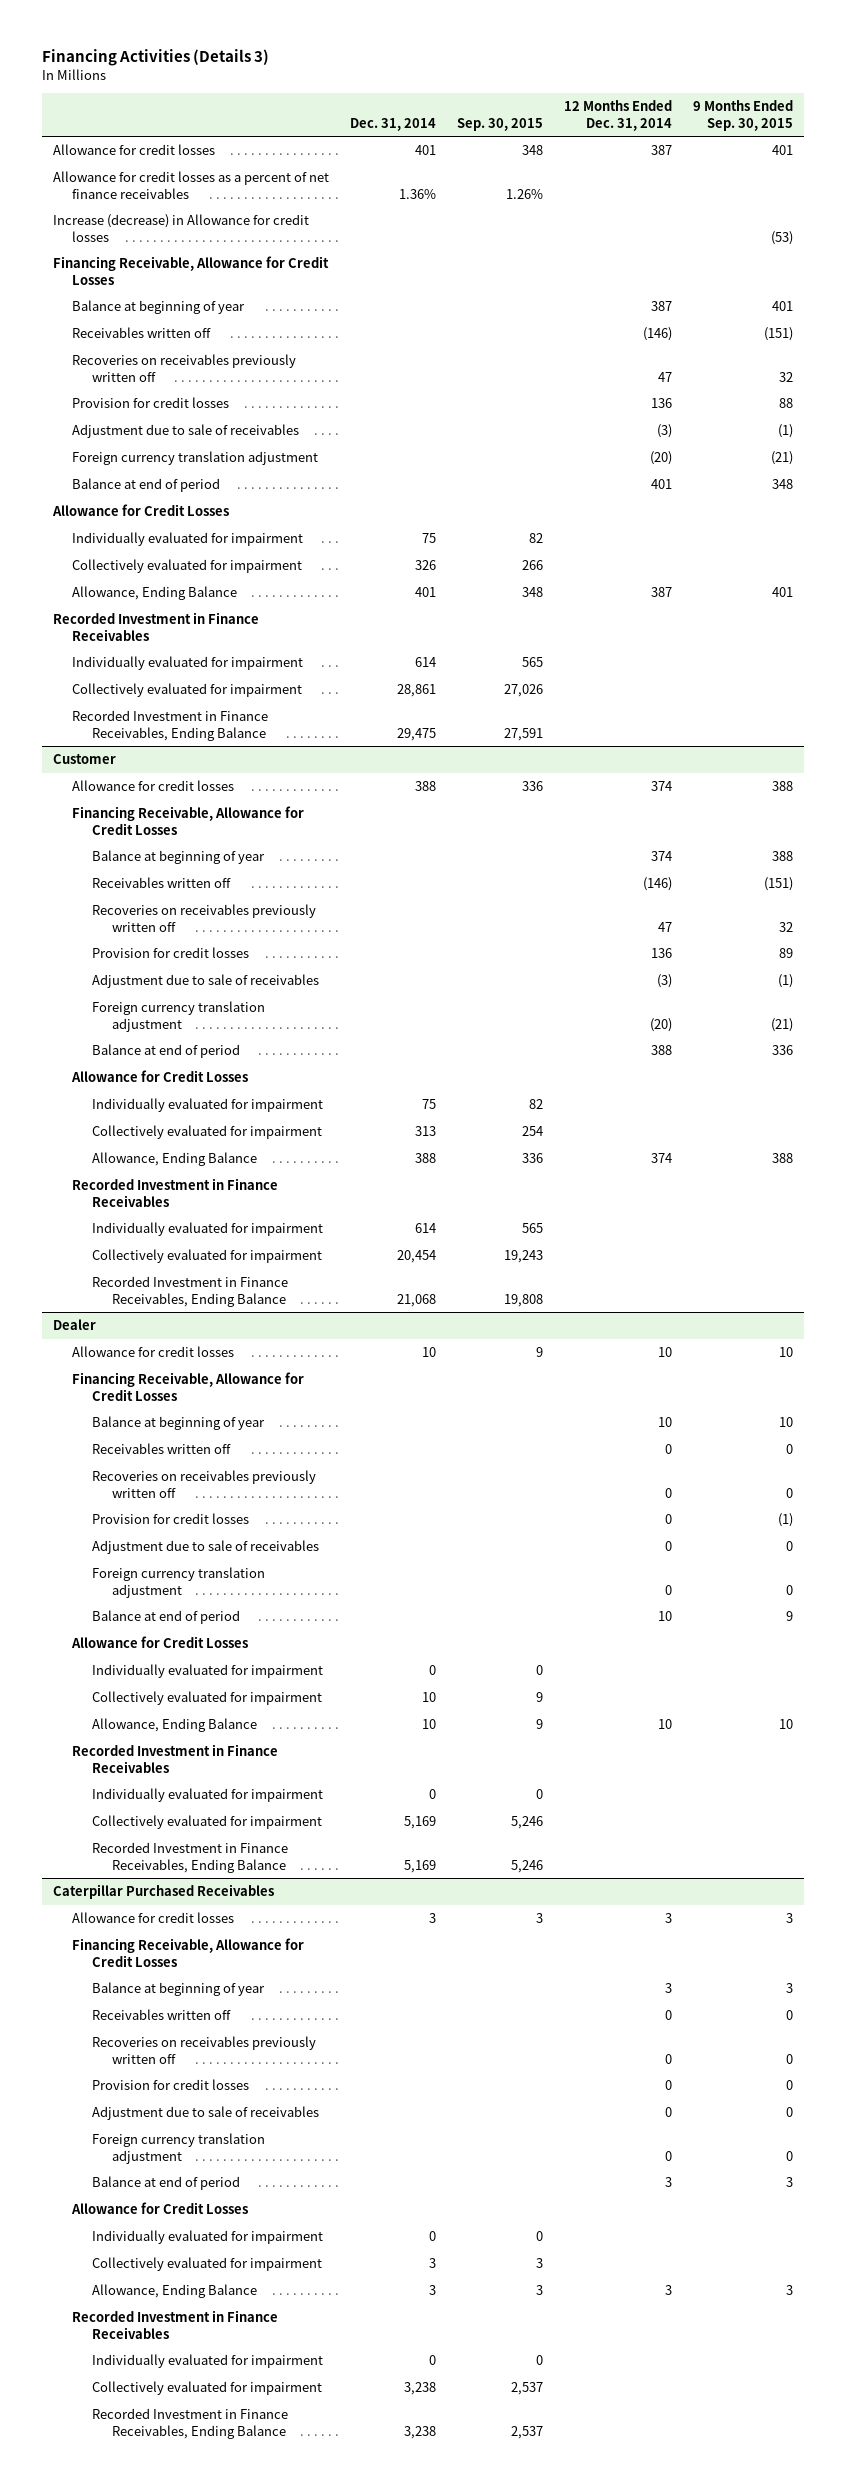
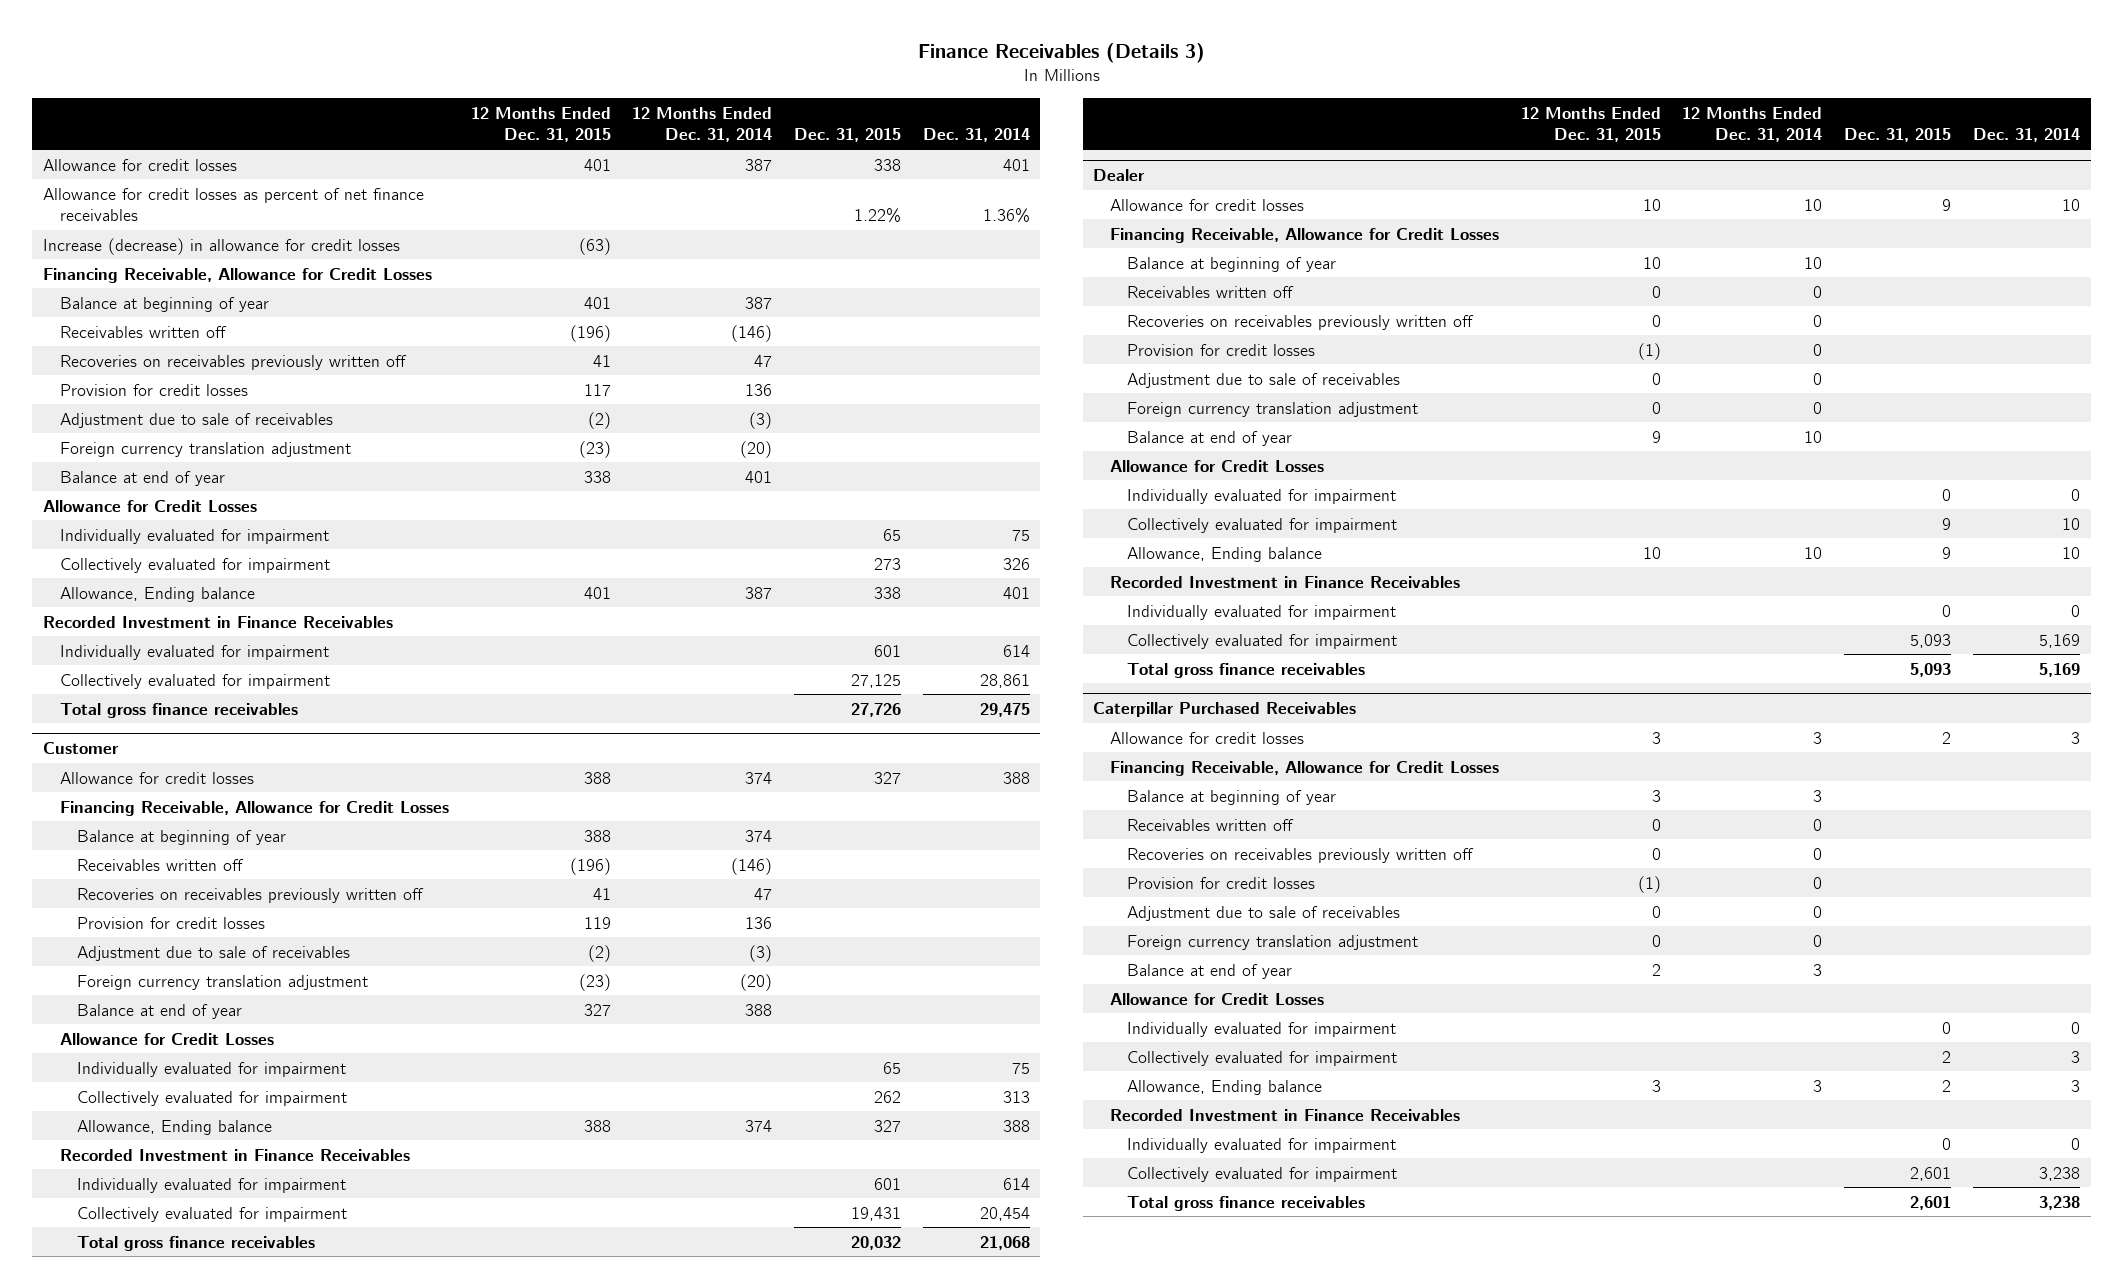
[42,49,270,67] Financing Activities (Details 3) -> [917,43,1205,64] Finance Receivables (Details 3)
[457,117,544,131] Sep. 30, 2015 -> none
[693,99,794,131] 9 Months Ended Sep. 30, 2015 -> none
none -> [470,106,611,143] 12 Months Ended Dec. 31, 2015
none -> [793,128,901,143] Dec. 31, 2015
[52,171,329,199] Allowance for credit losses as a percent of net finance receivables -> [43,187,425,222] Allowance for credit losses as percent of net finance receivables
[52,214,309,242] Increase (decrease) in Allowance for credit losses -> [43,237,401,255] Increase (decrease) in allowance for credit losses
[72,478,221,493] Balance at end of period -> [59,470,225,486] Balance at end of year
[72,586,238,601] Allowance, Ending Balance -> [59,586,255,602] Allowance, Ending balance
[72,710,269,741] Recorded Investment in Finance Receivables, Ending Balance -> [59,702,298,718] Total gross finance receivables
[91,1044,240,1059] Balance at end of period -> [76,1003,242,1019] Balance at end of year
[91,1152,257,1167] Allowance, Ending Balance -> [76,1119,272,1135] Allowance, Ending balance
[91,1276,288,1307] Recorded Investment in Finance Receivables, Ending Balance -> [76,1235,315,1251] Total gross finance receivables
[91,1610,240,1625] Balance at end of period -> [1126,430,1292,446] Balance at end of year
[91,1718,257,1733] Allowance, Ending Balance -> [1126,546,1322,562] Allowance, Ending balance
[91,1842,288,1873] Recorded Investment in Finance Receivables, Ending Balance -> [1126,662,1365,678] Total gross finance receivables
[91,2176,240,2191] Balance at end of period -> [1126,963,1292,979] Balance at end of year
[91,2284,257,2299] Allowance, Ending Balance -> [1126,1079,1322,1095] Allowance, Ending balance
[91,2408,288,2439] Recorded Investment in Finance Receivables, Ending Balance -> [1126,1195,1365,1211] Total gross finance receivables

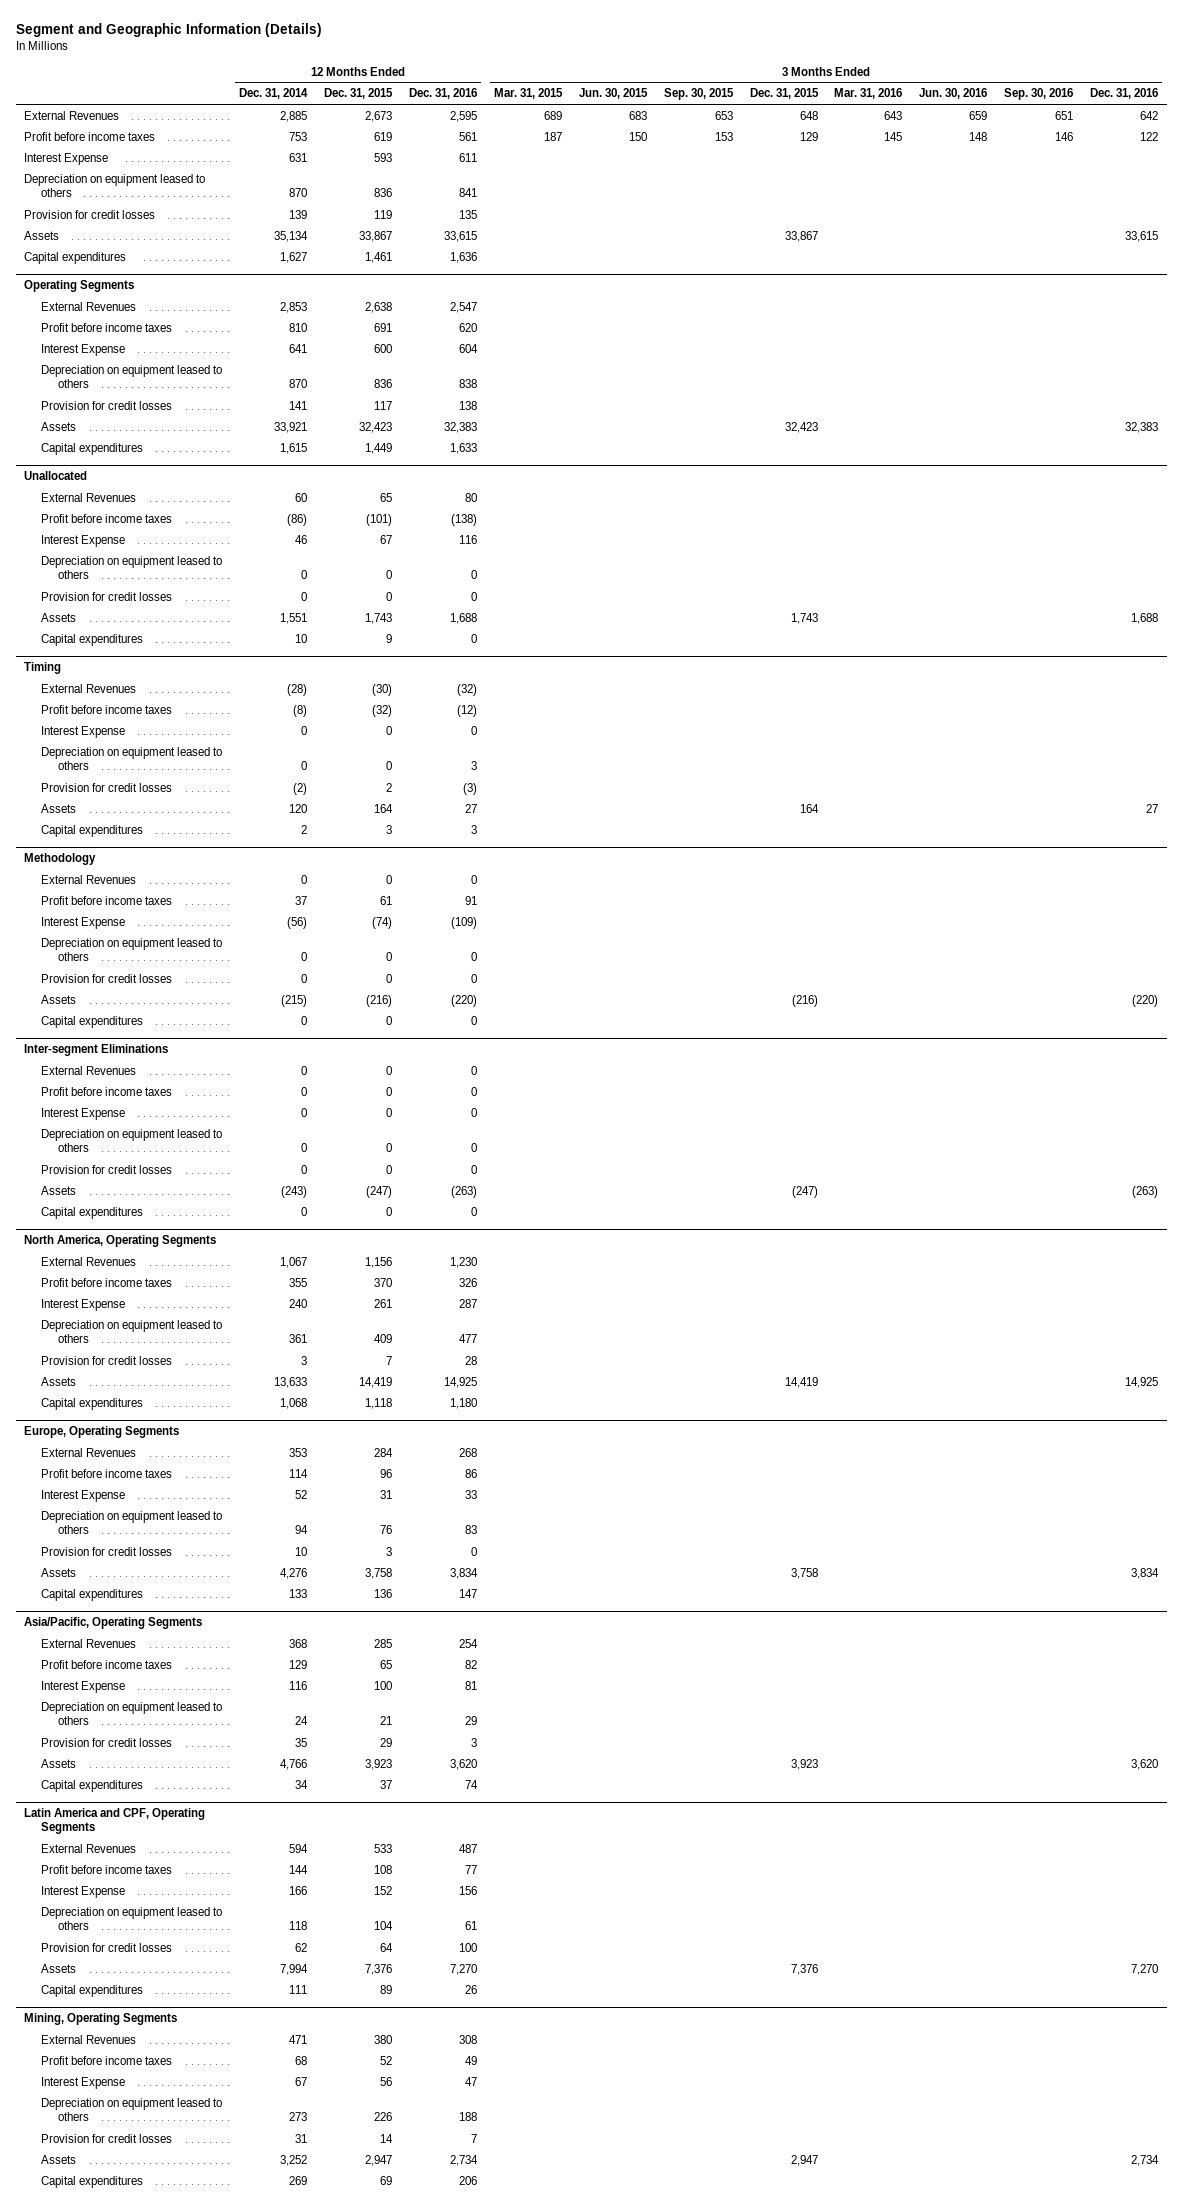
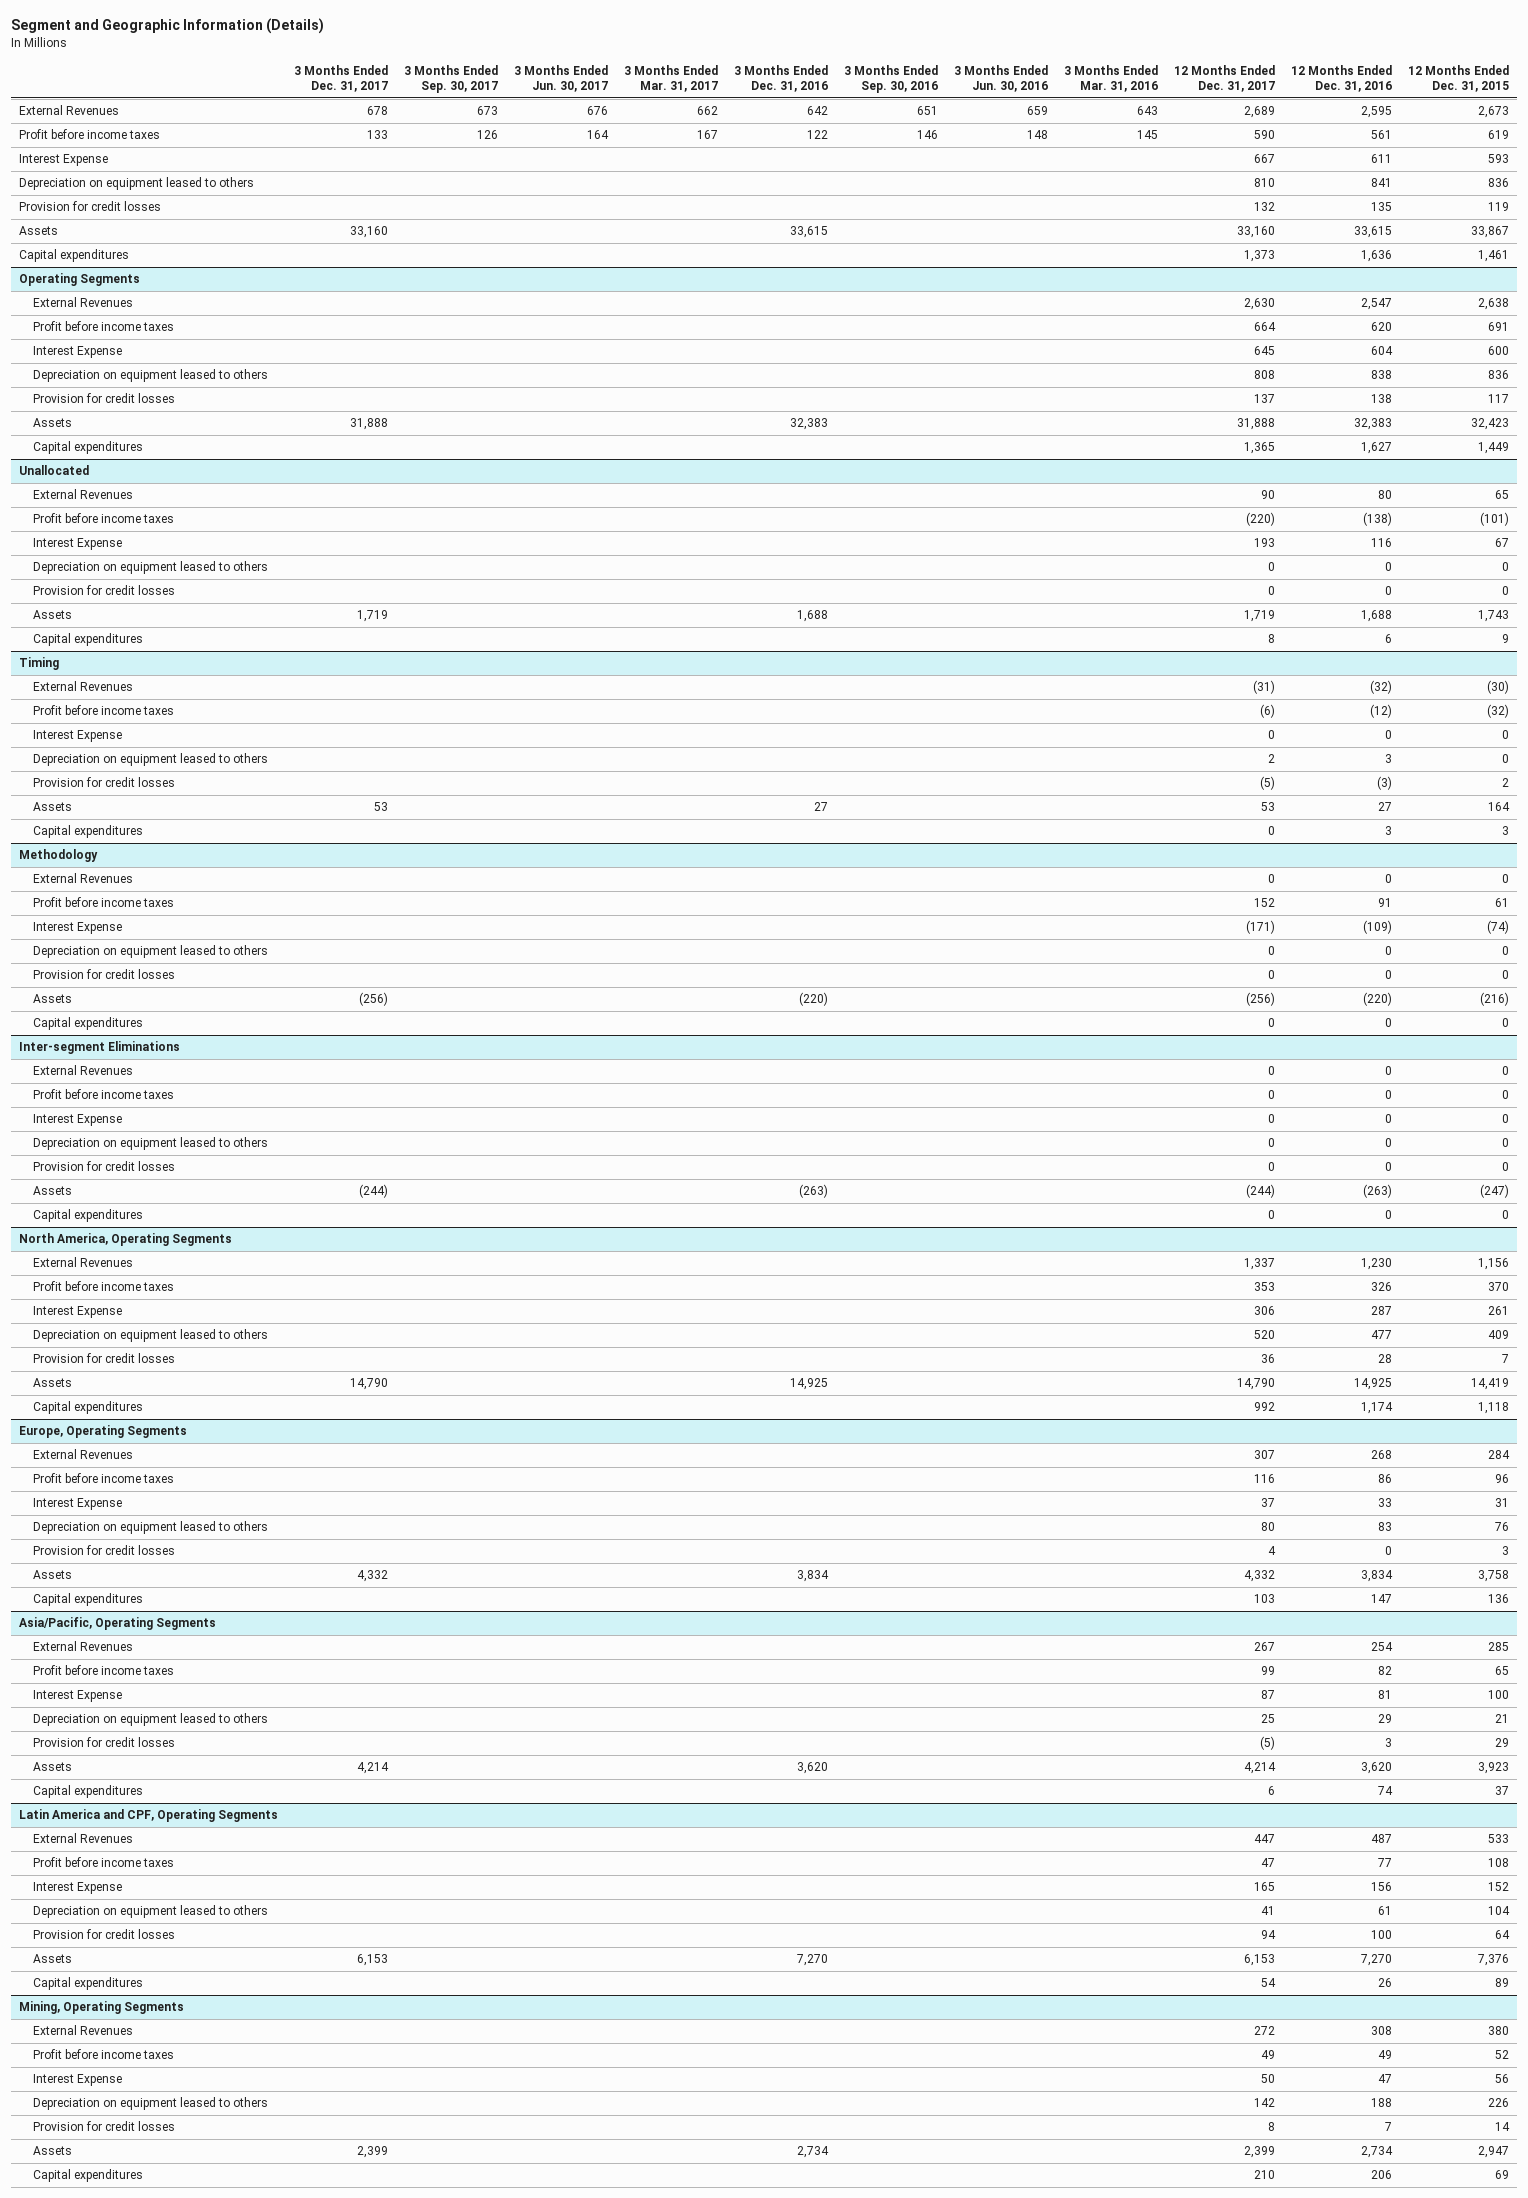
[238,88,308,100] Dec. 31, 2014 -> none
[493,88,563,100] Mar. 31, 2015 -> none
[578,88,648,100] Jun. 30, 2015 -> none
[663,88,734,101] Sep. 30, 2015 -> none
[749,88,819,100] Dec. 31, 2015 -> none
none -> [294,64,389,93] 3 Months Ended Dec. 31, 2017
none -> [404,64,499,94] 3 Months Ended Sep. 30, 2017
none -> [514,64,609,93] 3 Months Ended Jun. 30, 2017
none -> [624,64,719,93] 3 Months Ended Mar. 31, 2017
none -> [1173,64,1275,93] 12 Months Ended Dec. 31, 2017
[449,442,477,454] 1,633 -> [1360,442,1392,455] 1,627
[470,633,477,643] 0 -> [1384,634,1392,644] 6
[449,1397,477,1409] 1,180 -> [1360,1402,1393,1415] 1,174

